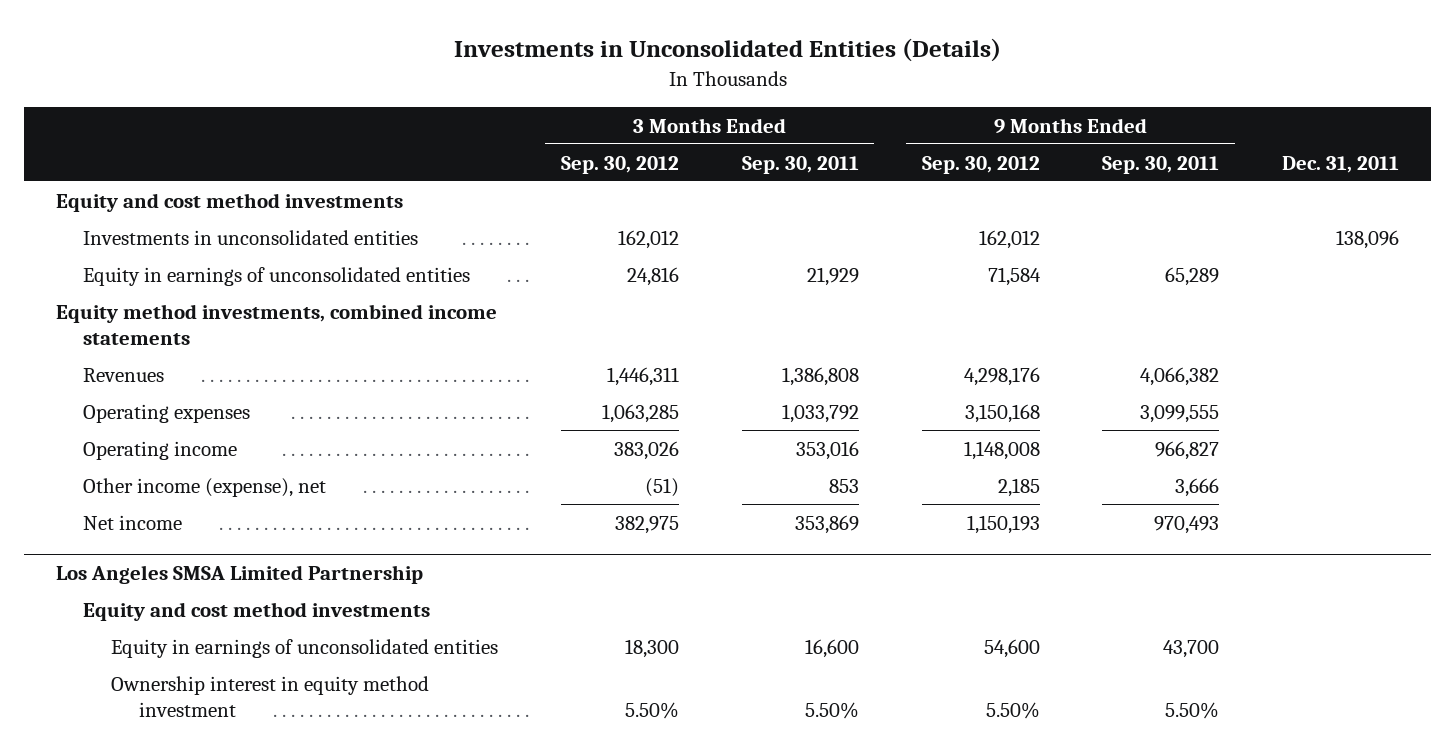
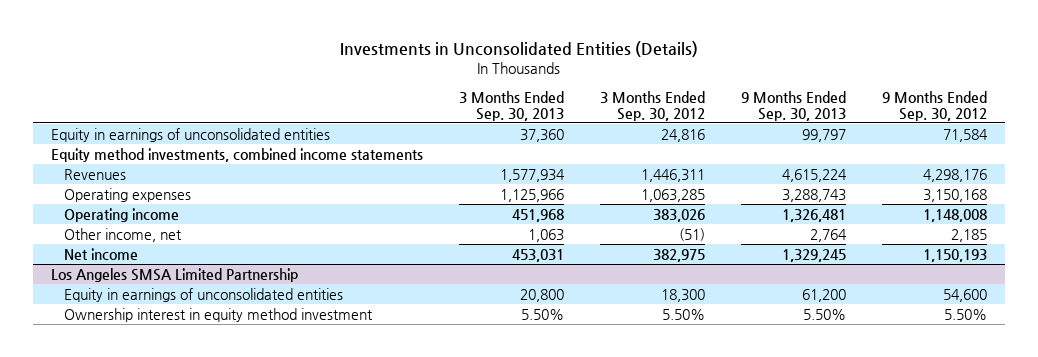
[741,155,859,174] Sep. 30, 2011 -> none
[1102,155,1220,174] Sep. 30, 2011 -> none
[1282,155,1400,173] Dec. 31, 2011 -> none
none -> [459,90,565,121] 3 Months Ended Sep. 30, 2013
none -> [741,90,847,121] 9 Months Ended Sep. 30, 2013
[55,192,403,212] Equity and cost method investments -> none
[83,229,419,245] Investments in unconsolidated entities -> none
[83,477,327,497] Other income (expense), net -> [63,227,182,242] Other income, net
[83,601,431,621] Equity and cost method investments -> none

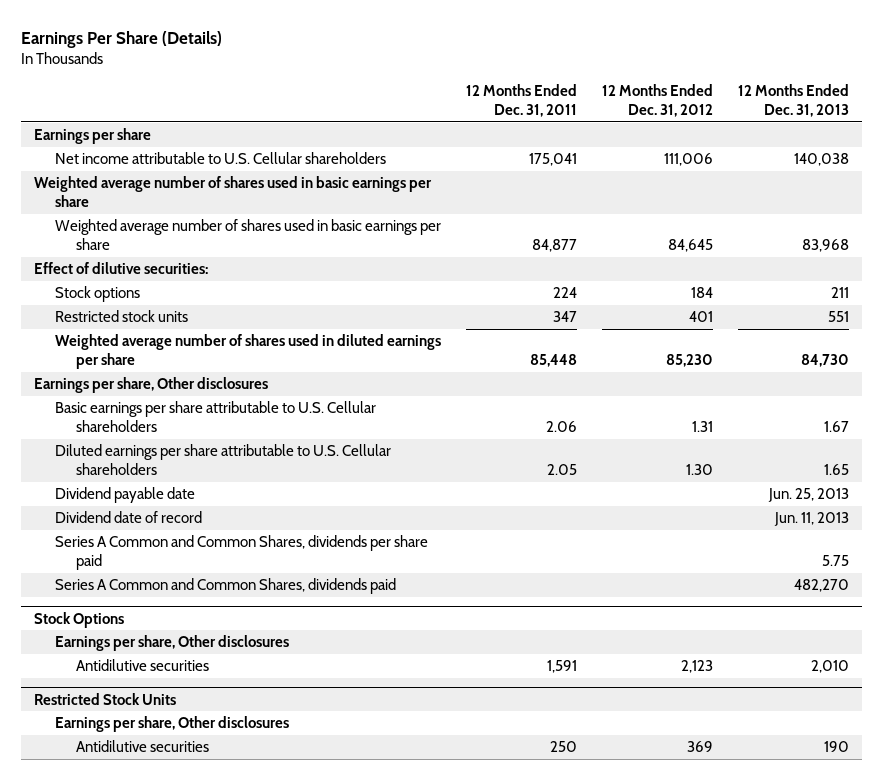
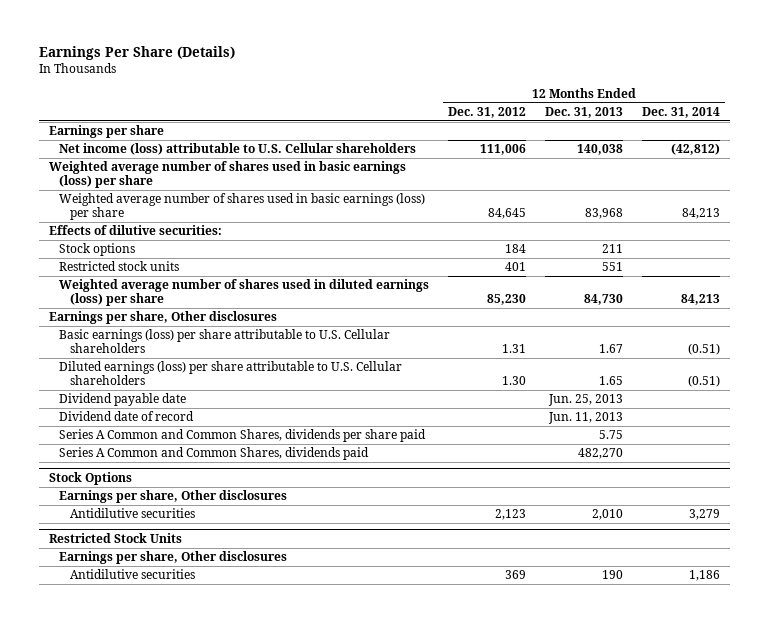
[466,84,578,118] 12 Months Ended Dec. 31, 2011 -> none
none -> [642,107,721,119] Dec. 31, 2014
[54,152,386,165] Net income attributable to U.S. Cellular shareholders -> [59,143,417,156] Net income (loss) attributable to U.S. Cellular shareholders
[33,176,432,208] Weighted average number of shares used in basic earnings per share -> [48,161,406,189] Weighted average number of shares used in basic earnings (loss) per share
[54,219,441,251] Weighted average number of shares used in basic earnings per share -> [59,193,426,221] Weighted average number of shares used in basic earnings (loss) per share
[33,262,208,275] Effect of dilutive securities: -> [48,225,222,236] Effects of dilutive securities:
[54,334,441,370] Weighted average number of shares used in diluted earnings per share -> [59,279,430,307] Weighted average number of shares used in diluted earnings (loss) per share
[54,401,376,433] Basic earnings per share attributable to U.S. Cellular shareholders -> [59,329,391,354] Basic earnings (loss) per share attributable to U.S. Cellular shareholders
[54,444,391,476] Diluted earnings per share attributable to U.S. Cellular shareholders -> [59,361,403,386] Diluted earnings (loss) per share attributable to U.S. Cellular shareholders

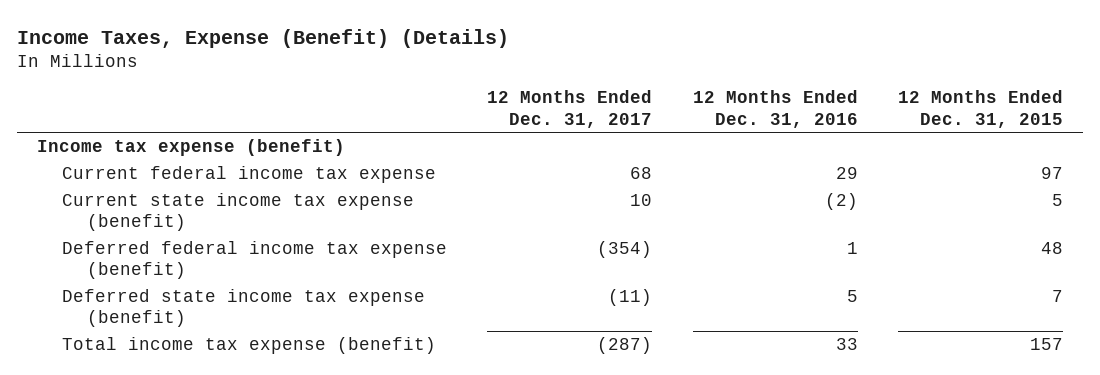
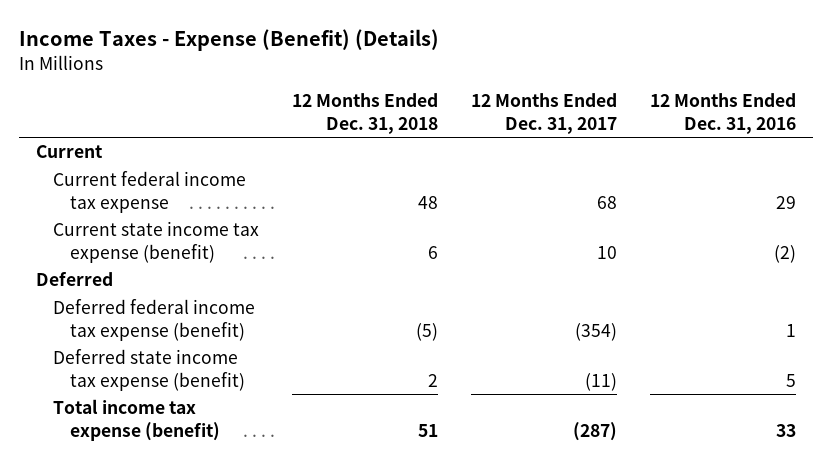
[16,28,509,48] Income Taxes, Expense (Benefit) (Details) -> [19,29,440,52] Income Taxes - Expense (Benefit) (Details)
[898,90,1064,128] 12 Months Ended Dec. 31, 2015 -> none
none -> [291,93,438,134] 12 Months Ended Dec. 31, 2018
[36,139,345,157] Income tax expense (benefit) -> [35,145,103,159] Current
none -> [35,271,113,287] Deferred

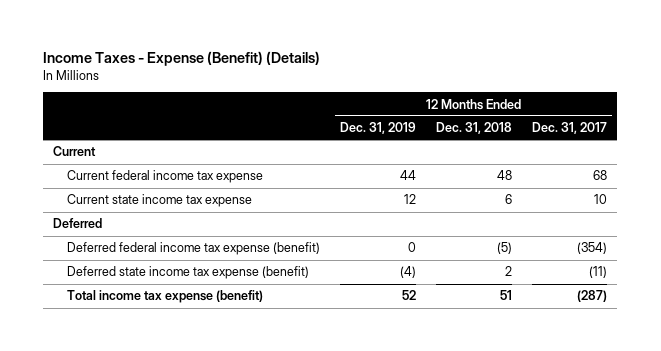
[650,93,797,134] 12 Months Ended Dec. 31, 2016 -> none
none -> [340,122,417,135] Dec. 31, 2019
[52,221,259,263] Current state income tax expense (benefit) -> [67,194,253,208] Current state income tax expense

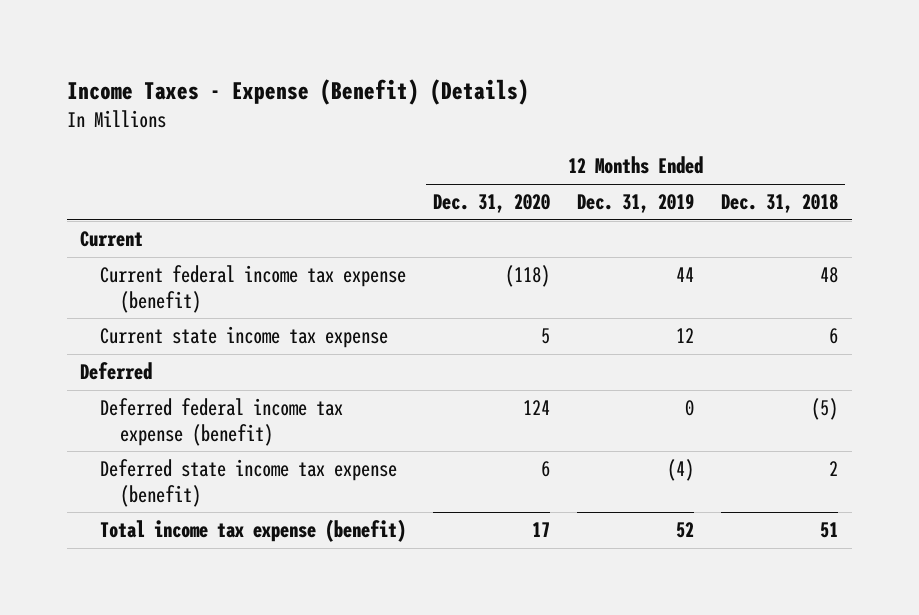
[532,122,608,135] Dec. 31, 2017 -> none
none -> [433,194,551,214] Dec. 31, 2020
[67,170,264,184] Current federal income tax expense -> [100,265,407,313] Current federal income tax expense (benefit)

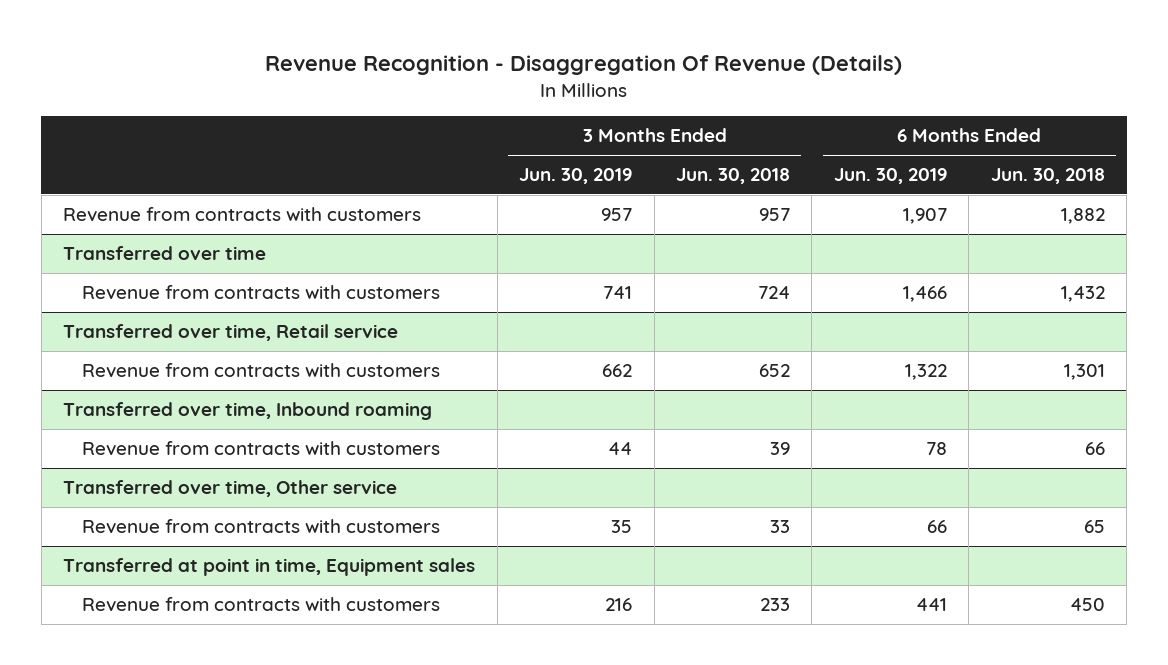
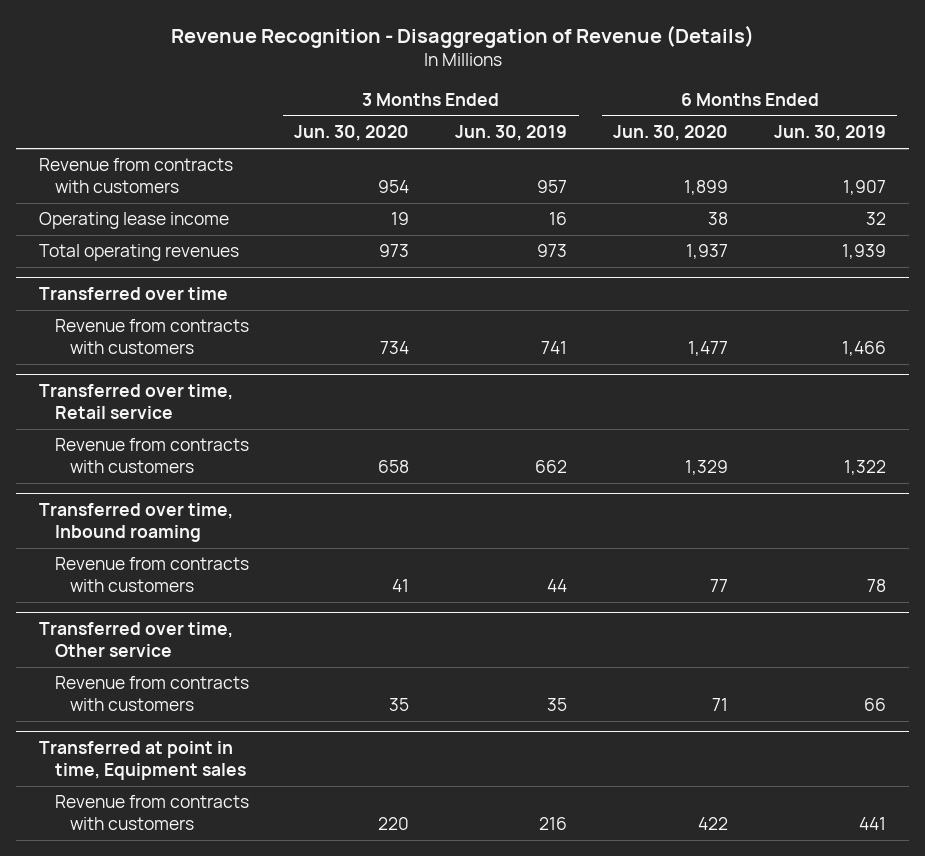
[265,55,903,76] Revenue Recognition - Disaggregation Of Revenue (Details) -> [170,25,754,49] Revenue Recognition - Disaggregation of Revenue (Details)
[676,168,791,185] Jun. 30, 2018 -> none
[990,168,1105,185] Jun. 30, 2018 -> none
none -> [294,125,410,142] Jun. 30, 2020
none -> [613,125,729,142] Jun. 30, 2020
none -> [39,212,230,230] Operating lease income
none -> [39,244,240,262] Total operating revenues

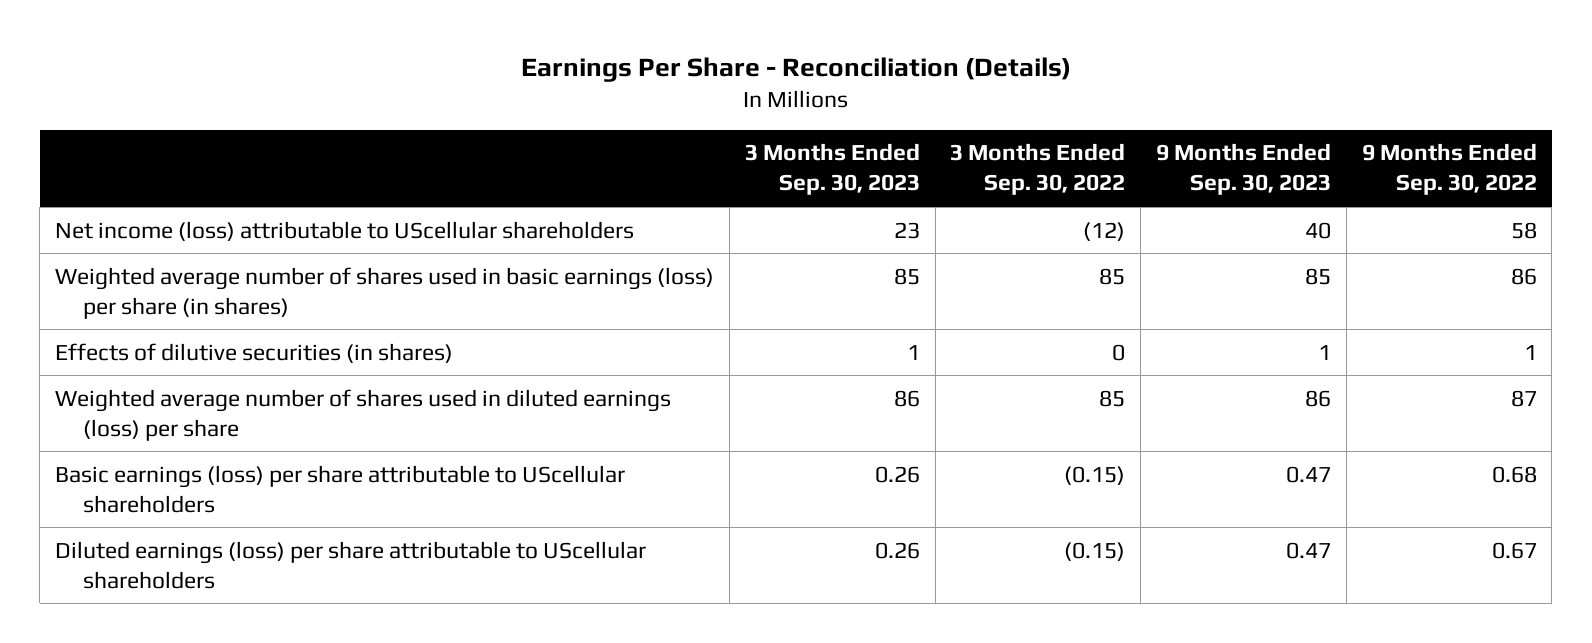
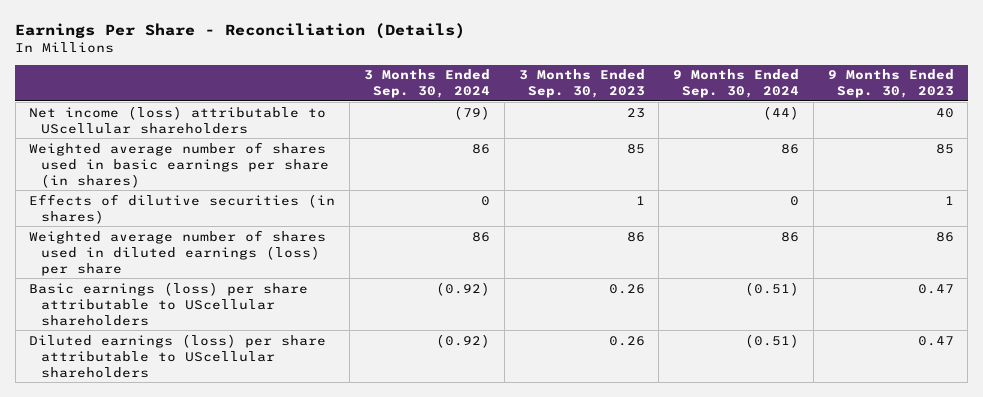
[950,143,1126,196] 3 Months Ended Sep. 30, 2022 -> none
[1361,143,1537,196] 9 Months Ended Sep. 30, 2022 -> none
none -> [363,69,490,99] 3 Months Ended Sep. 30, 2024
none -> [673,69,800,99] 9 Months Ended Sep. 30, 2024
[55,266,715,319] Weighted average number of shares used in basic earnings (loss) per share (in shares) -> [29,141,330,188] Weighted average number of shares used in basic earnings per share (in shares)

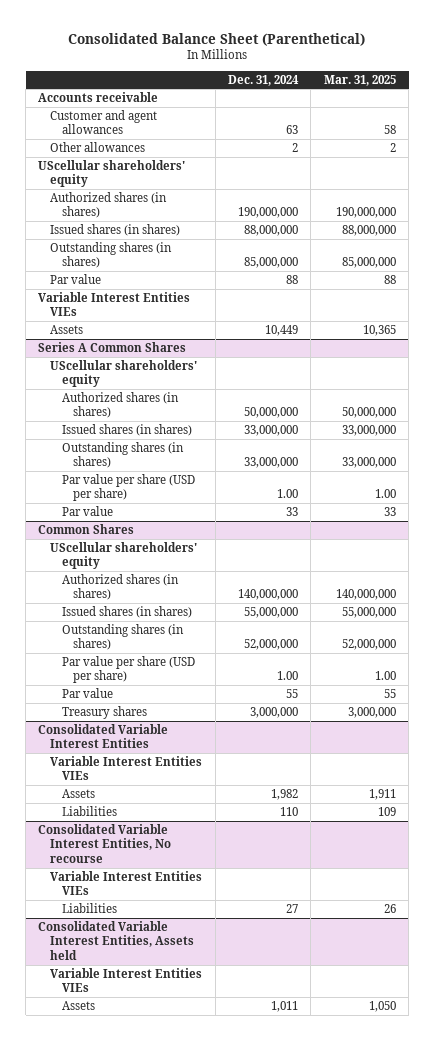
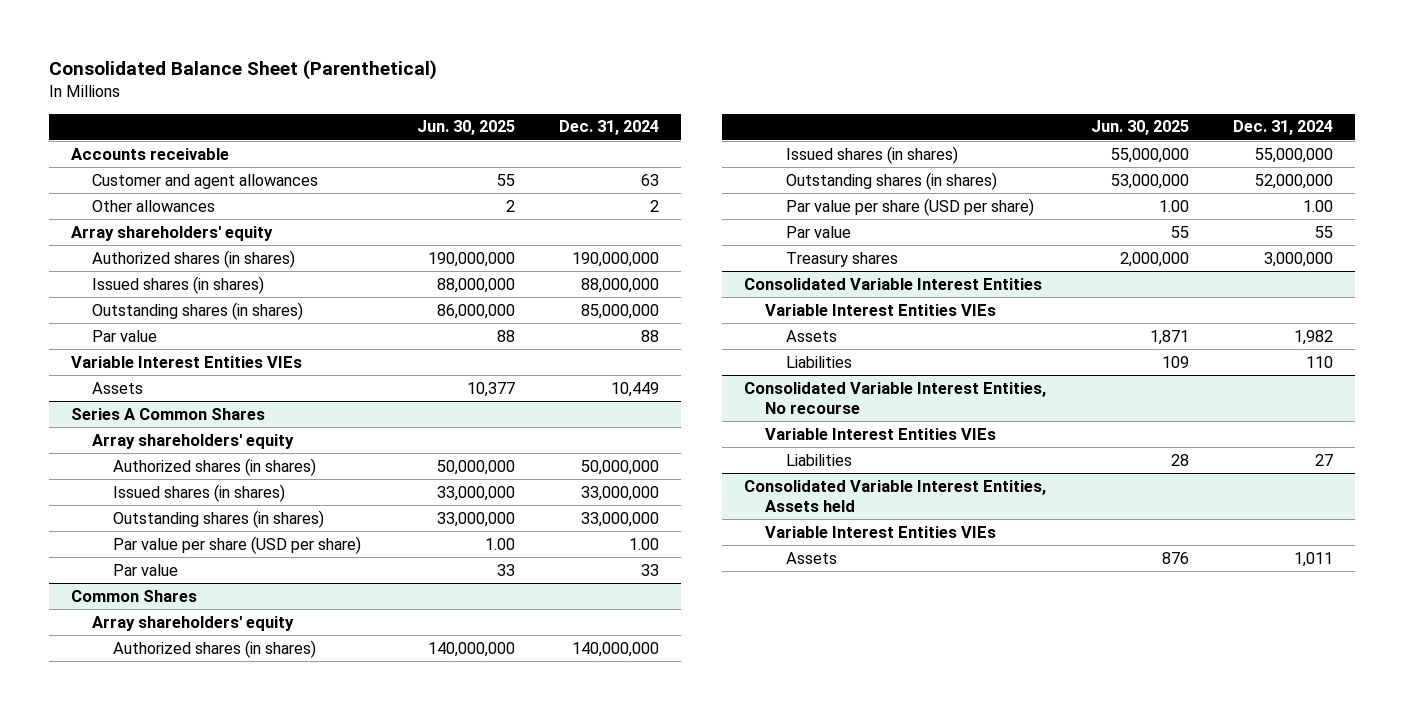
[323,74,396,86] Mar. 31, 2025 -> none
none -> [416,120,515,136] Jun. 30, 2025
[38,159,186,188] UScellular shareholders' equity -> [70,225,273,241] Array shareholders' equity
[50,359,198,388] UScellular shareholders' equity -> [91,433,294,449] Array shareholders' equity
[50,541,198,570] UScellular shareholders' equity -> [91,615,294,631] Array shareholders' equity

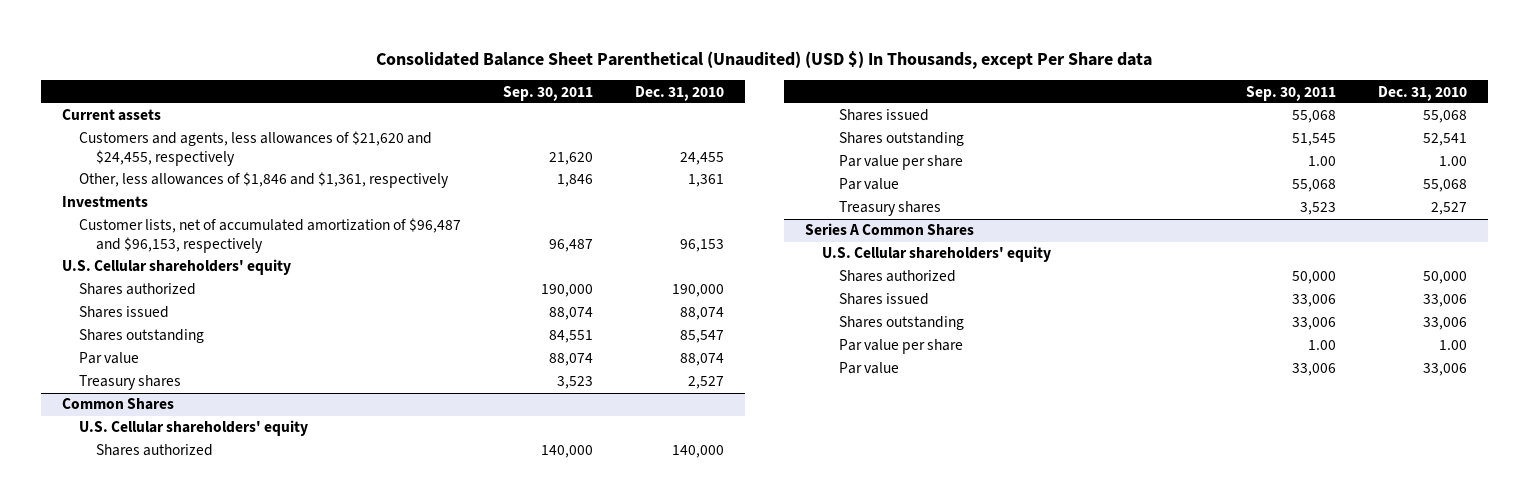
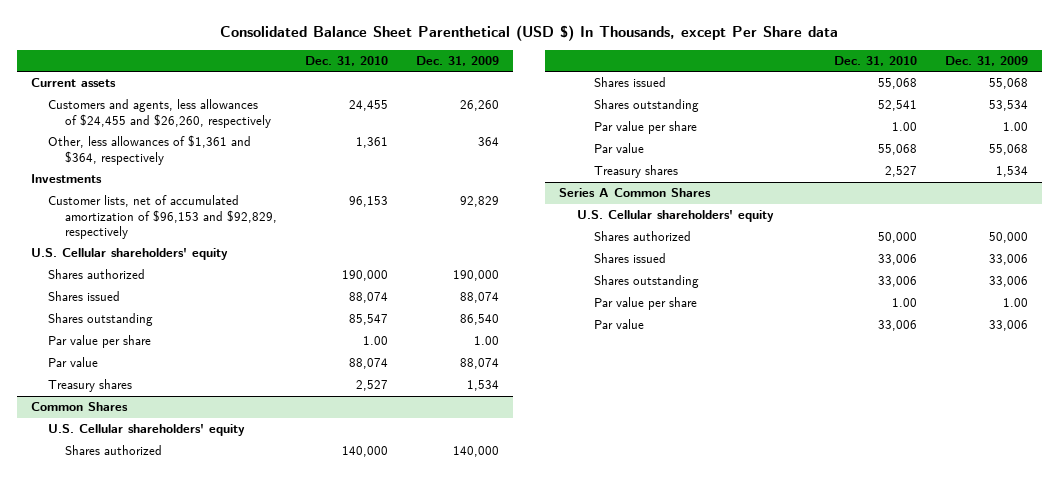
[376,50,1153,69] Consolidated Balance Sheet Parenthetical (Unaudited) (USD $) In Thousands, except Per Share data -> [220,24,839,41] Consolidated Balance Sheet Parenthetical (USD $) In Thousands, except Per Share data
[503,85,594,101] Sep. 30, 2011 -> none
none -> [416,55,500,66] Dec. 31, 2009
[78,131,432,166] Customers and agents, less allowances of $21,620 and $24,455, respectively -> [48,99,272,128] Customers and agents, less allowances of $24,455 and $26,260, respectively
[78,172,449,189] Other, less allowances of $1,846 and $1,361, respectively -> [48,135,252,165] Other, less allowances of $1,361 and $364, respectively
[78,218,461,253] Customer lists, net of accumulated amortization of $96,487 and $96,153, respectively -> [48,195,278,239] Customer lists, net of accumulated amortization of $96,153 and $92,829, respectively
none -> [48,335,152,349] Par value per share

